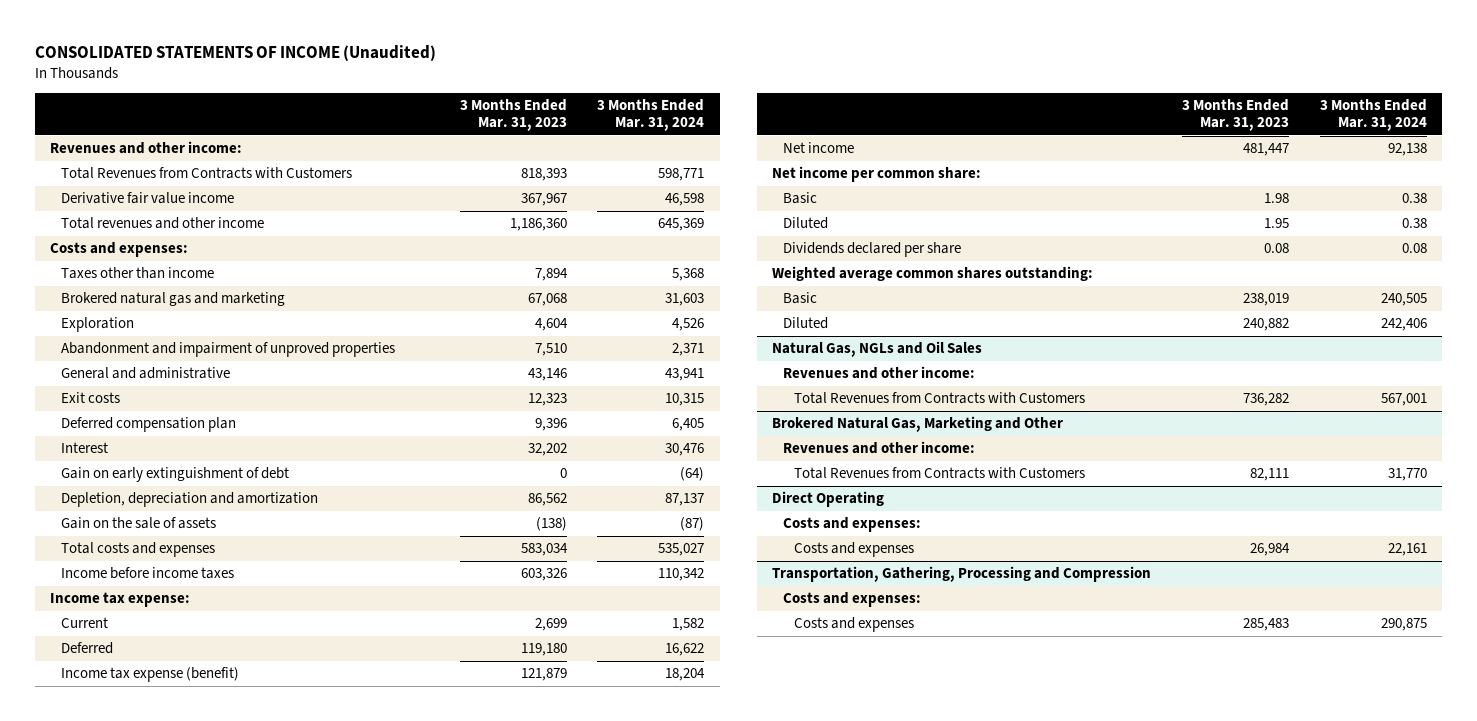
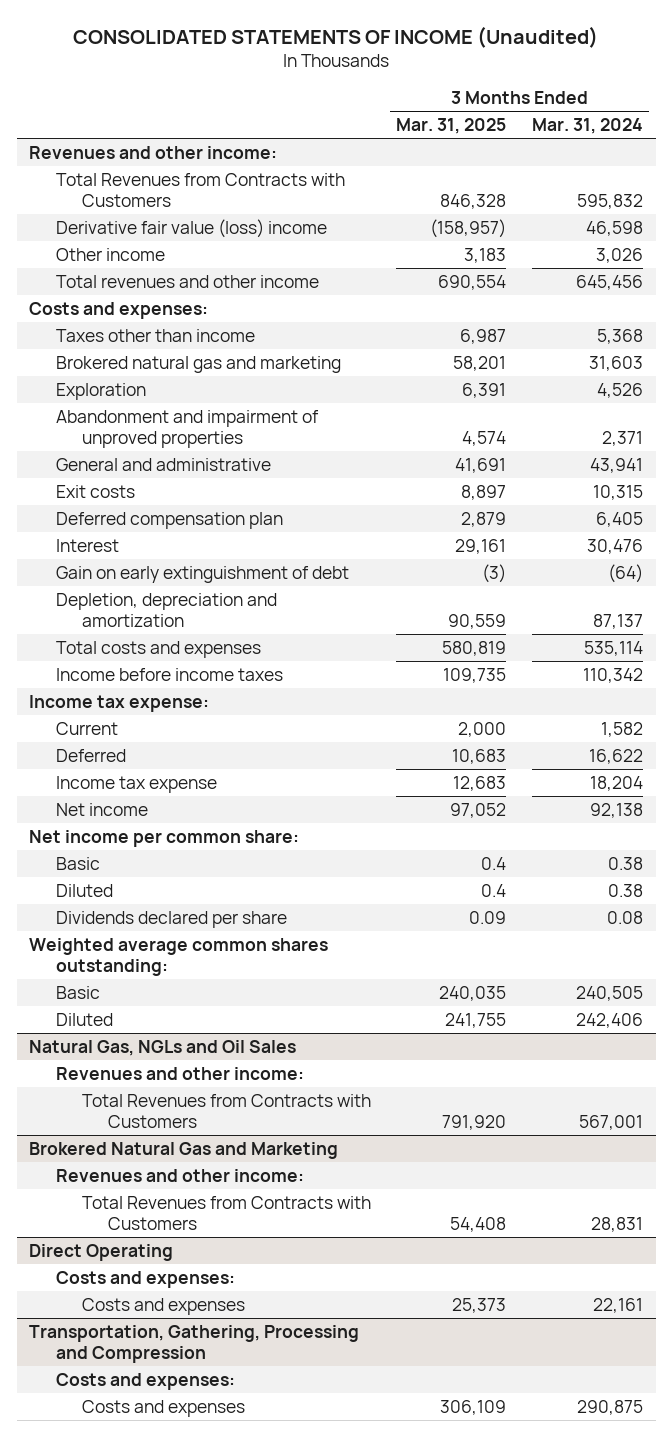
[459,98,567,132] 3 Months Ended Mar. 31, 2023 -> none
none -> [396,117,507,134] Mar. 31, 2025
[658,168,705,182] 598,771 -> [576,194,643,210] 595,832
[60,192,234,205] Derivative fair value income -> [55,218,327,238] Derivative fair value (loss) income
none -> [55,247,165,261] Other income
[658,218,705,232] 645,369 -> [575,274,643,290] 645,456
[60,517,216,530] Gain on the sale of assets -> none
[658,543,705,557] 535,027 -> [583,640,643,656] 535,114
[60,667,239,683] Income tax expense (benefit) -> [55,775,217,793] Income tax expense
[772,416,1064,433] Brokered Natural Gas, Marketing and Other -> [29,1141,339,1159] Brokered Natural Gas and Marketing
[1387,468,1427,482] 31,770 -> [590,1217,643,1233] 28,831

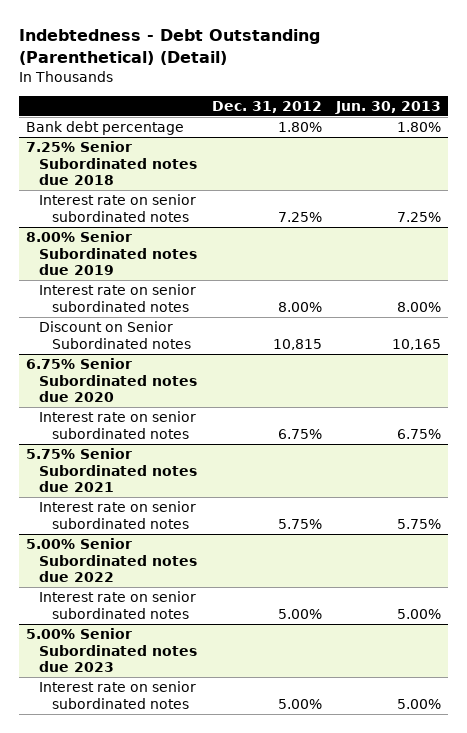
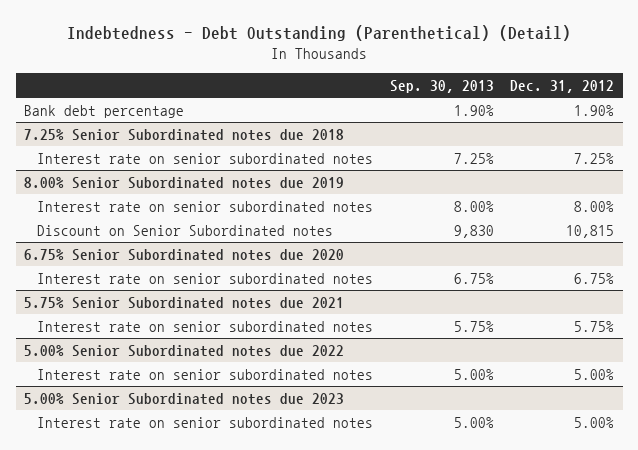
[335,100,442,114] Jun. 30, 2013 -> none
none -> [389,79,494,93] Sep. 30, 2013
[277,122,322,133] 1.80% -> [574,104,615,116] 1.90%

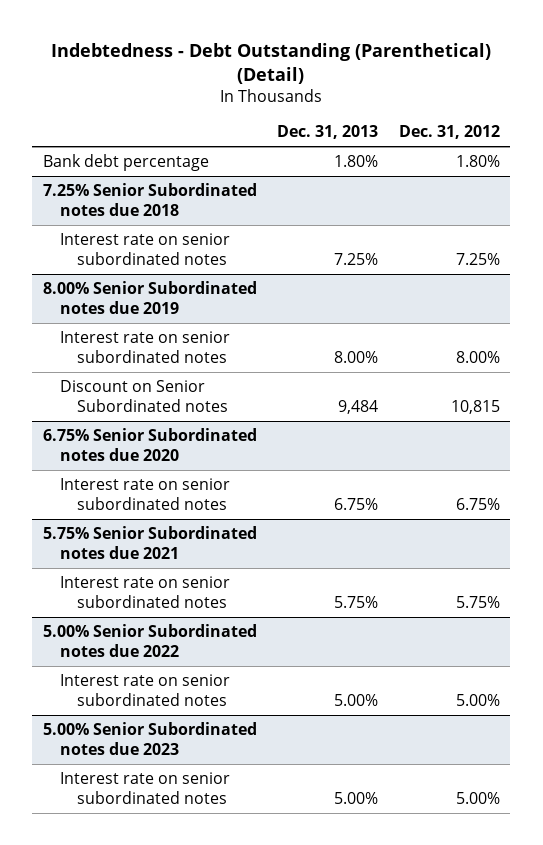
[389,79,494,93] Sep. 30, 2013 -> none
none -> [277,125,379,140] Dec. 31, 2013
[574,104,615,116] 1.90% -> [455,155,500,168] 1.80%

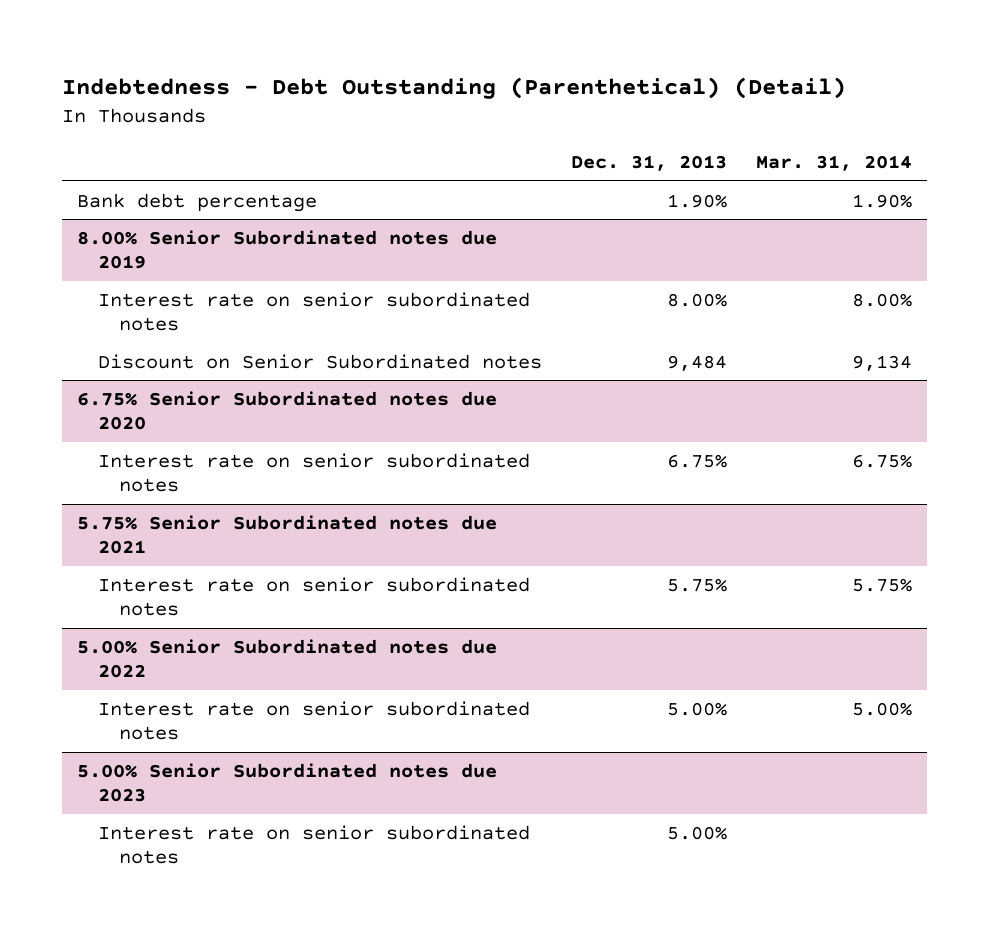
[398,125,500,140] Dec. 31, 2012 -> none
none -> [756,155,913,172] Mar. 31, 2014
[42,183,257,216] 7.25% Senior Subordinated notes due 2018 -> none
[60,233,231,265] Interest rate on senior subordinated notes -> none
[334,155,379,168] 1.80% -> [666,193,727,208] 1.90%

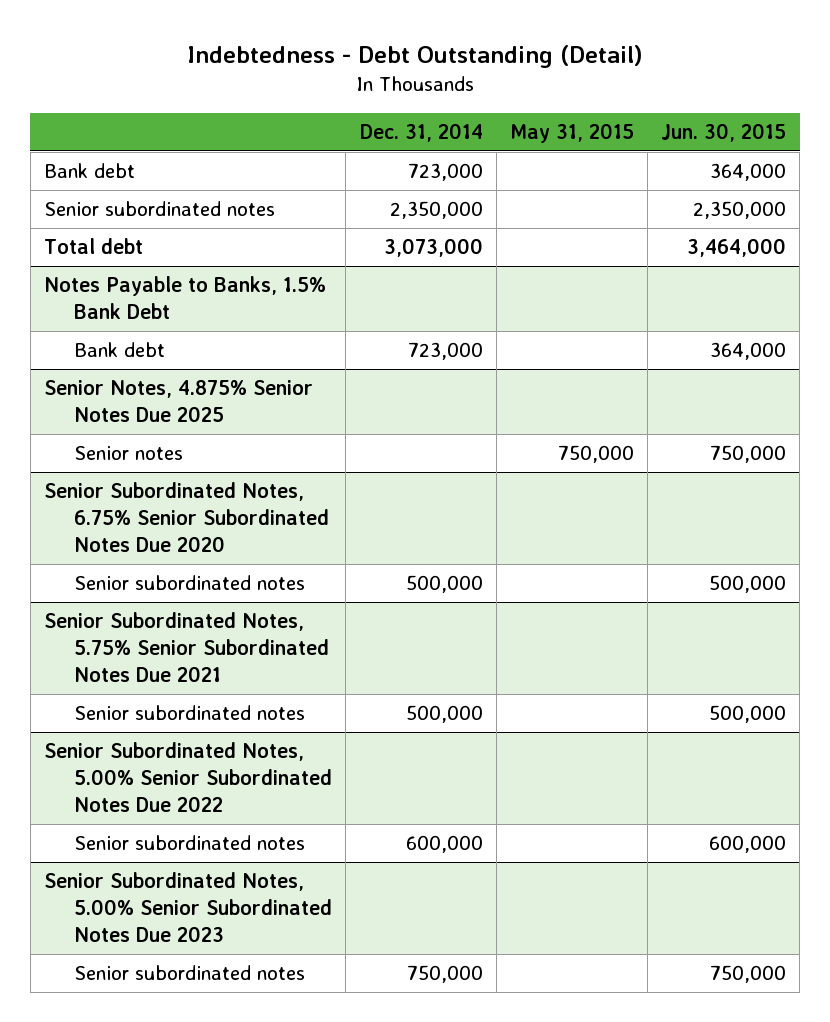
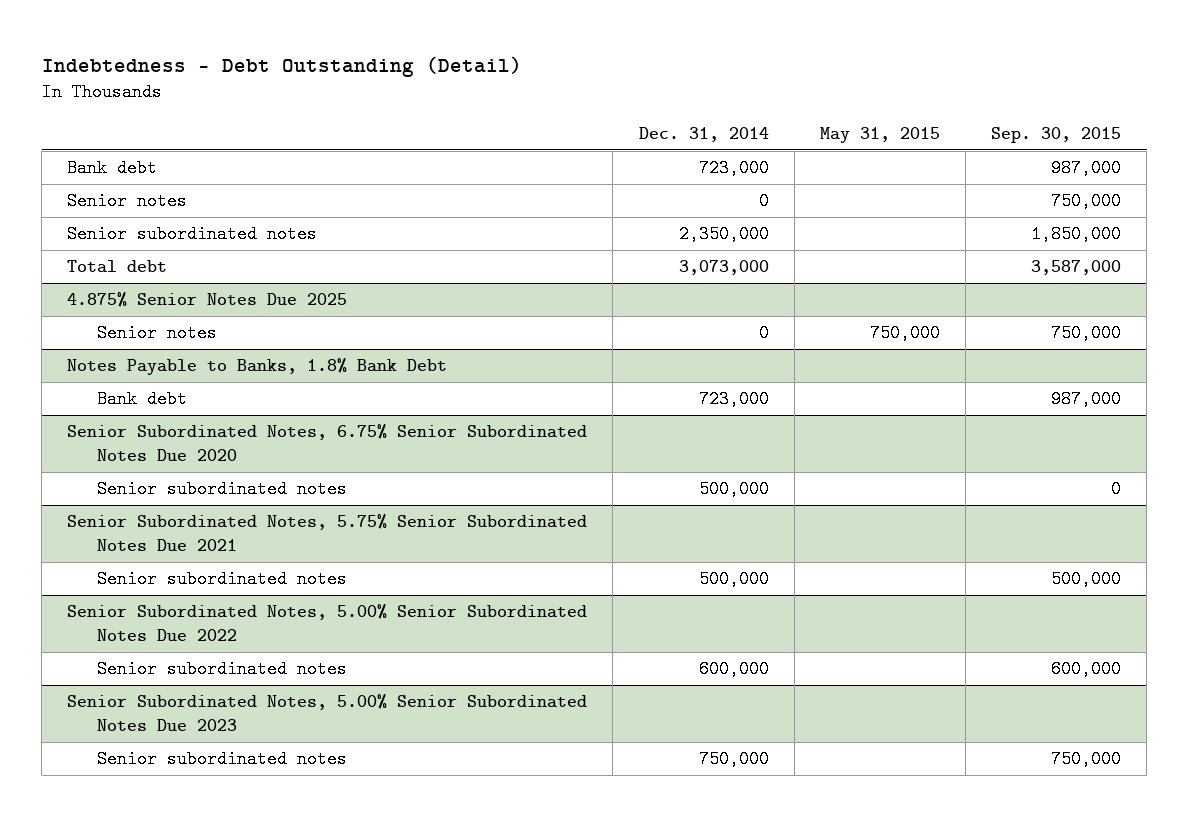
[661,122,787,142] Jun. 30, 2015 -> none
none -> [990,127,1121,144] Sep. 30, 2015
none -> [67,192,188,211] Senior notes
none -> [67,292,348,308] 4.875% Senior Notes Due 2025
none -> [97,324,218,343] Senior notes
[43,276,326,320] Notes Payable to Banks, 1.5% Bank Debt -> [67,358,448,376] Notes Payable to Banks, 1.8% Bank Debt
[43,380,313,423] Senior Notes, 4.875% Senior Notes Due 2025 -> none
[74,446,184,461] Senior notes -> none

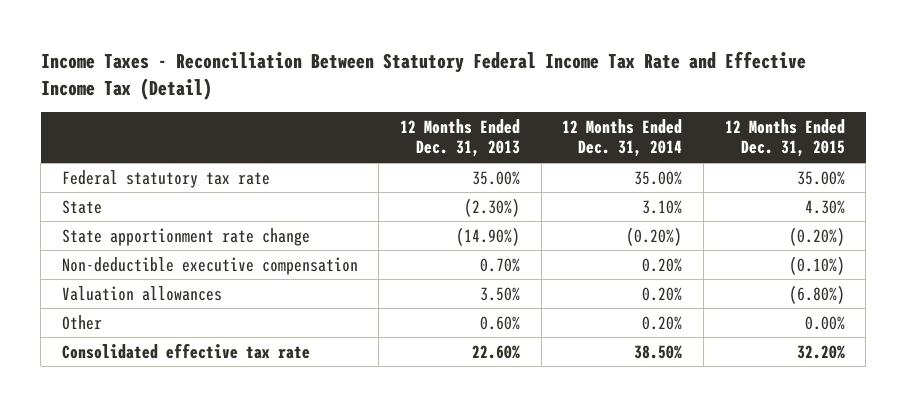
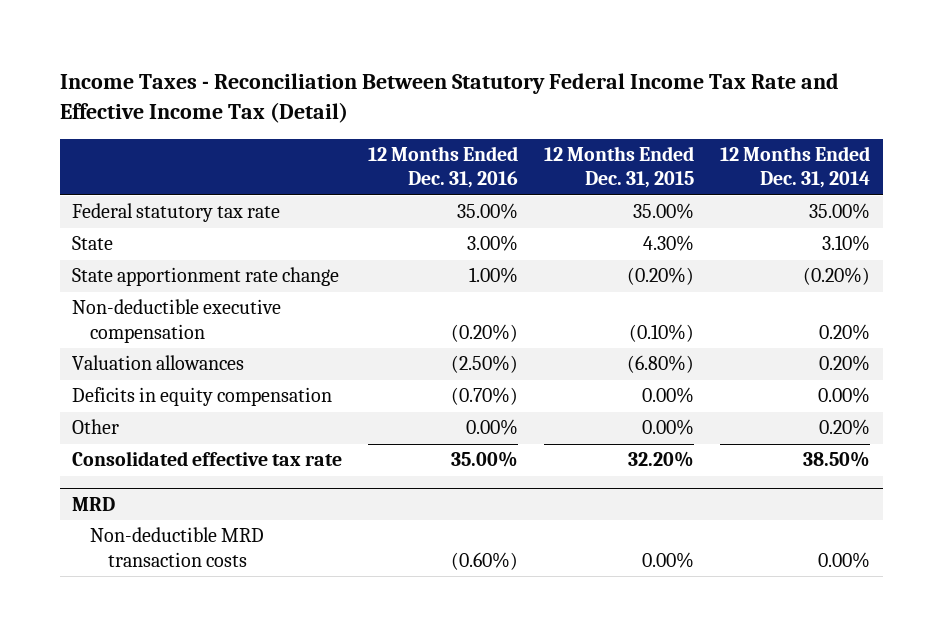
[400,118,521,158] 12 Months Ended Dec. 31, 2013 -> none
none -> [368,145,519,189] 12 Months Ended Dec. 31, 2016
none -> [72,387,333,407] Deficits in equity compensation
none -> [72,496,116,511] MRD
none -> [90,527,265,567] Non-deductible MRD transaction costs

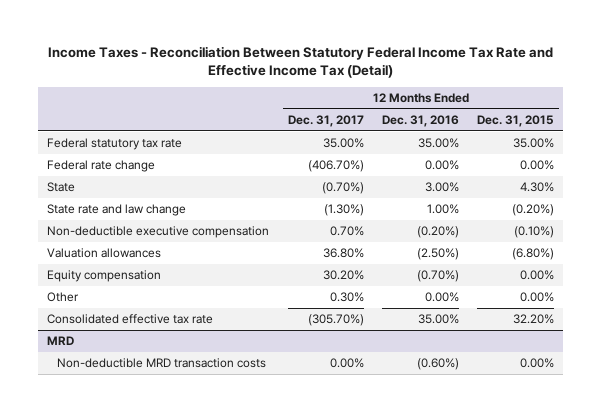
[720,145,871,189] 12 Months Ended Dec. 31, 2014 -> none
none -> [287,115,364,128] Dec. 31, 2017
none -> [47,160,156,173] Federal rate change
[72,267,340,287] State apportionment rate change -> [47,204,187,217] State rate and law change
[72,387,333,407] Deficits in equity compensation -> [47,270,162,283] Equity compensation

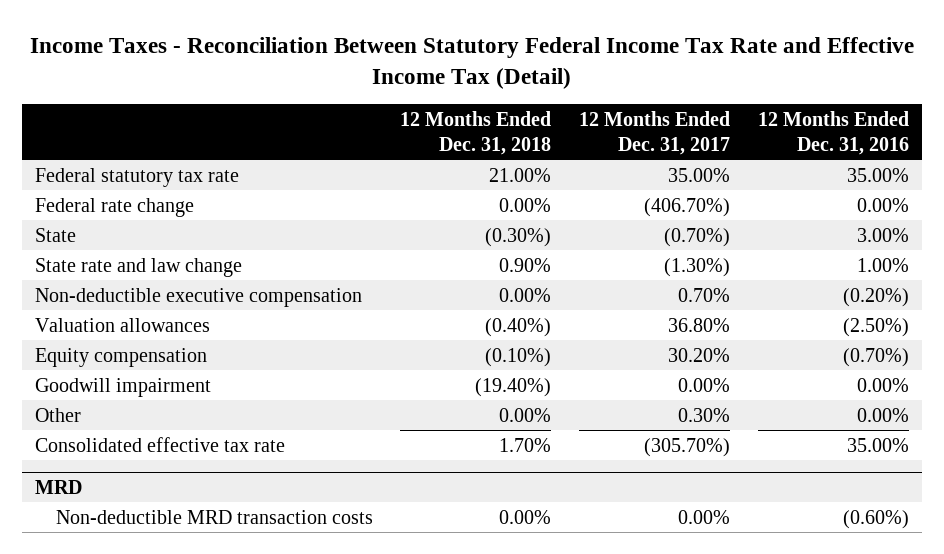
[477,115,555,128] Dec. 31, 2015 -> none
none -> [400,110,552,155] 12 Months Ended Dec. 31, 2018
none -> [35,377,212,397] Goodwill impairment

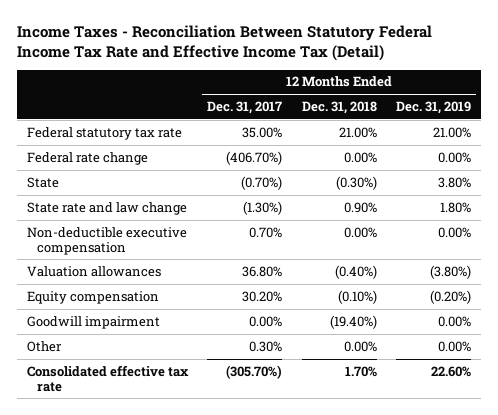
[757,110,909,155] 12 Months Ended Dec. 31, 2016 -> none
none -> [395,101,471,115] Dec. 31, 2019
[35,479,83,494] MRD -> none
[55,509,373,524] Non-deductible MRD transaction costs -> none

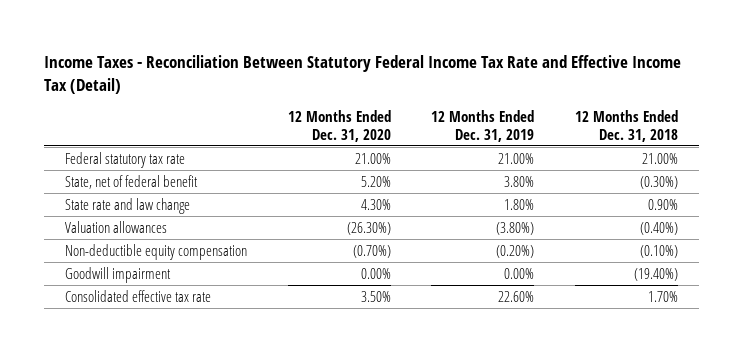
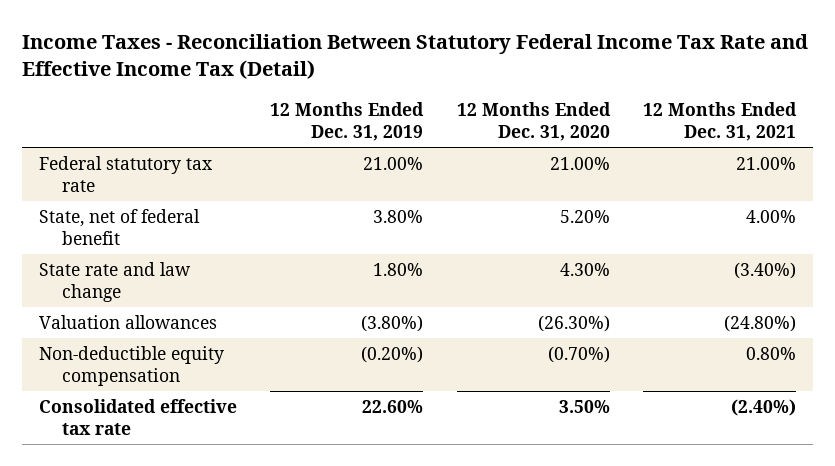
[575,110,679,142] 12 Months Ended Dec. 31, 2018 -> none
none -> [642,101,797,141] 12 Months Ended Dec. 31, 2021
[64,266,171,283] Goodwill impairment -> none

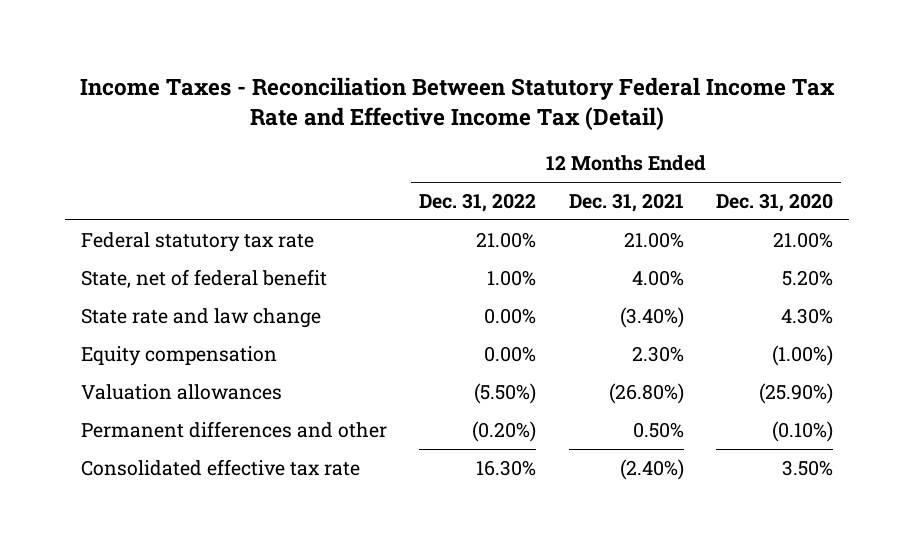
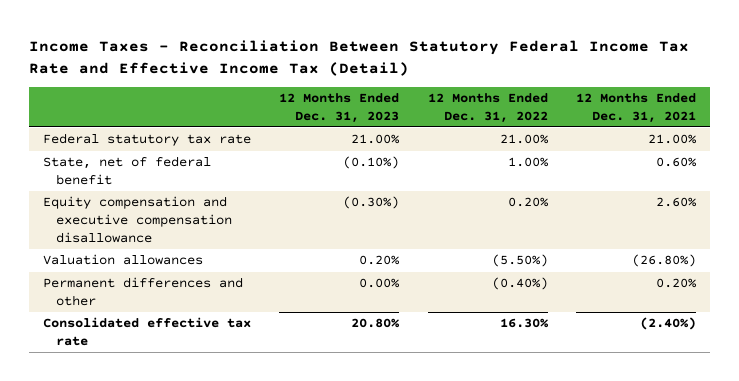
[716,193,834,213] Dec. 31, 2020 -> none
none -> [279,93,400,123] 12 Months Ended Dec. 31, 2023
[81,307,322,328] State rate and law change -> none
[631,269,684,286] 4.00% -> [655,157,697,168] 0.60%
[81,345,278,366] Equity compensation -> [43,196,232,243] Equity compensation and executive compensation disallowance
[484,345,537,362] 0.00% -> [507,197,549,208] 0.20%
[631,345,684,362] 2.30% -> [655,197,697,208] 2.60%
[472,420,537,442] (0.20%) -> [491,277,548,291] (0.40%)
[632,421,684,438] 0.50% -> [655,278,697,289] 0.20%

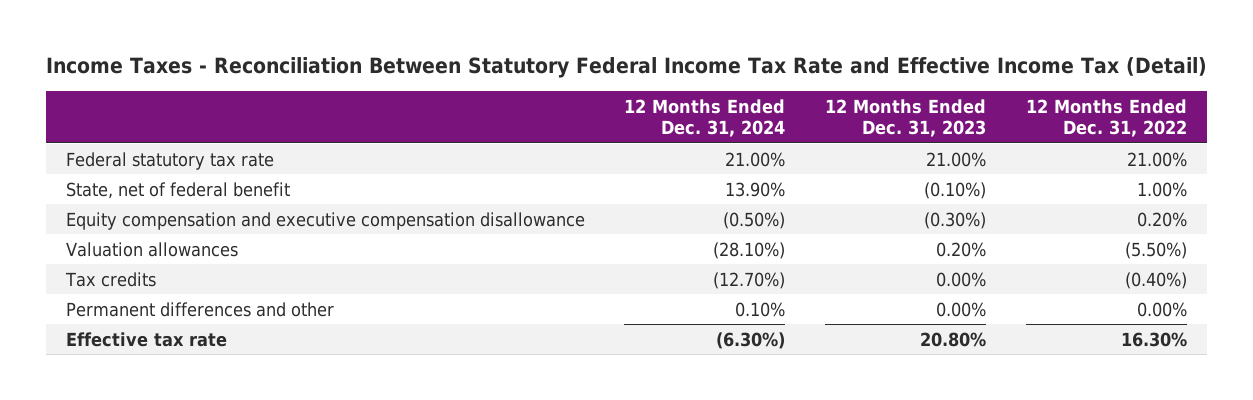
[575,93,696,123] 12 Months Ended Dec. 31, 2021 -> none
none -> [624,98,786,138] 12 Months Ended Dec. 31, 2024
none -> [64,271,156,287] Tax credits
[491,277,548,291] (0.40%) -> [1137,301,1188,317] 0.00%
[43,317,252,346] Consolidated effective tax rate -> [65,331,227,347] Effective tax rate

